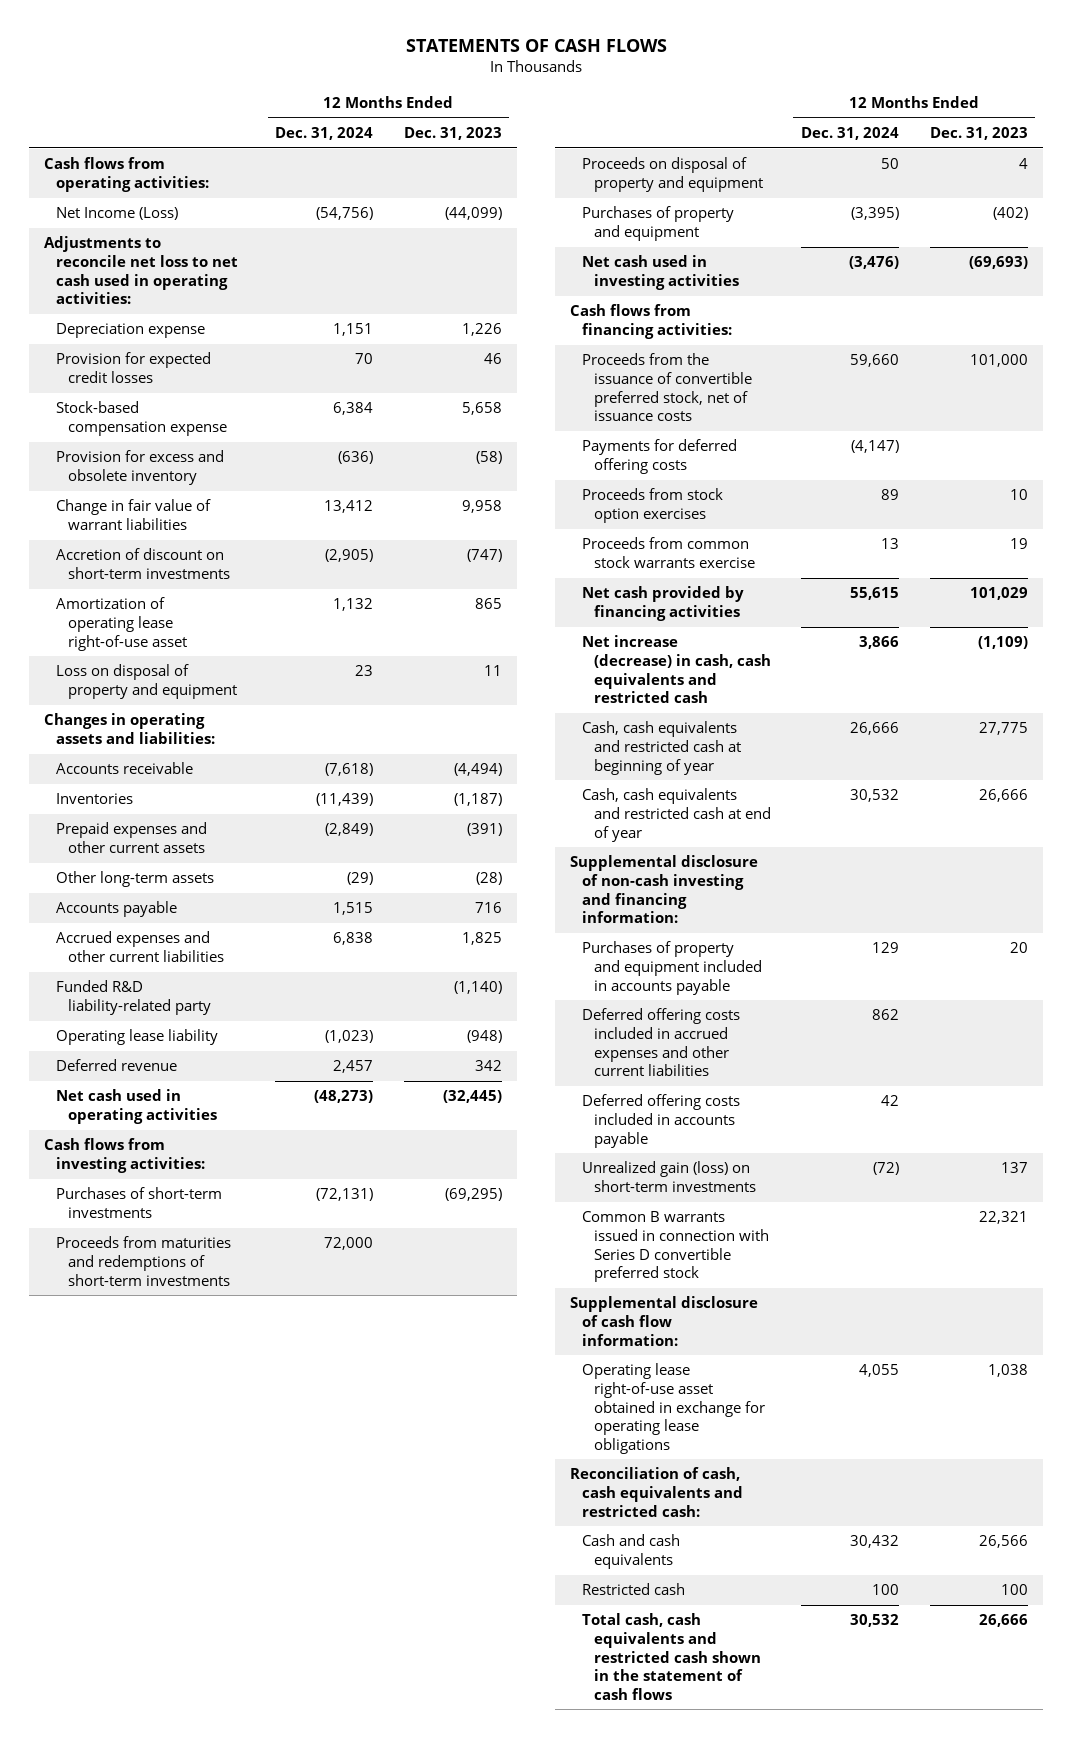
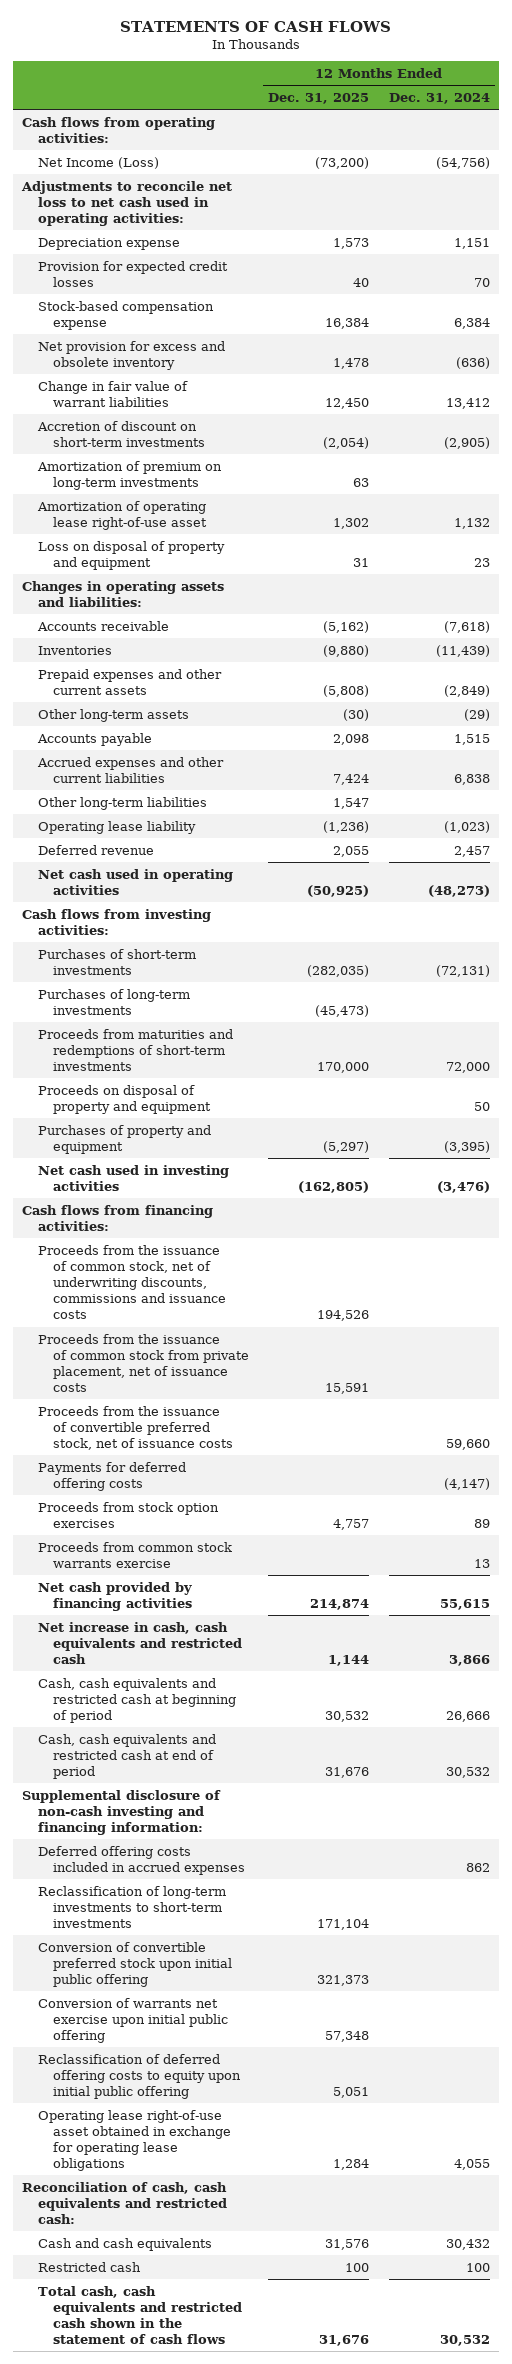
[403,126,502,140] Dec. 31, 2023 -> none
none -> [268,92,370,104] Dec. 31, 2025
[55,450,224,485] Provision for excess and obsolete inventory -> [37,340,225,370] Net provision for excess and obsolete inventory
none -> [36,460,222,490] Amortization of premium on long-term investments
[55,980,211,1015] Funded R&D liability-related party -> none
none -> [37,796,207,810] Other long-term liabilities
none -> [37,988,190,1015] Purchases of long-term investments
none -> [37,1244,226,1320] Proceeds from the issuance of common stock, net of underwriting discounts, commissions and issuance costs
none -> [37,1333,249,1392] Proceeds from the issuance of common stock from private placement, net of issuance costs
[581,635,771,704] Net increase (decrease) in cash, cash equivalents and restricted cash -> [37,1621,242,1664] Net increase in cash, cash equivalents and restricted cash
[581,721,741,775] Cash, cash equivalents and restricted cash at beginning of year -> [37,1677,236,1723] Cash, cash equivalents and restricted cash at beginning of period
[581,788,771,842] Cash, cash equivalents and restricted cash at end of year -> [37,1733,216,1779] Cash, cash equivalents and restricted cash at end of period
[581,941,762,995] Purchases of property and equipment included in accounts payable -> none
[581,1094,740,1148] Deferred offering costs included in accounts payable -> none
[581,1161,756,1192] Unrealized gain (loss) on short-term investments -> none
[581,1211,769,1283] Common B warrants issued in connection with Series D convertible preferred stock -> none
[569,1296,758,1346] Supplemental disclosure of cash flow information: -> none
[581,1008,740,1077] Deferred offering costs included in accrued expenses and other current liabilities -> [37,1845,245,1875] Deferred offering costs included in accrued expenses
none -> [37,1885,226,1928] Reclassification of long-term investments to short-term investments
none -> [37,1941,232,1987] Conversion of convertible preferred stock upon initial public offering
none -> [37,1997,228,2043] Conversion of warrants net exercise upon initial public offering
none -> [37,2053,241,2099] Reclassification of deferred offering costs to equity upon initial public offering

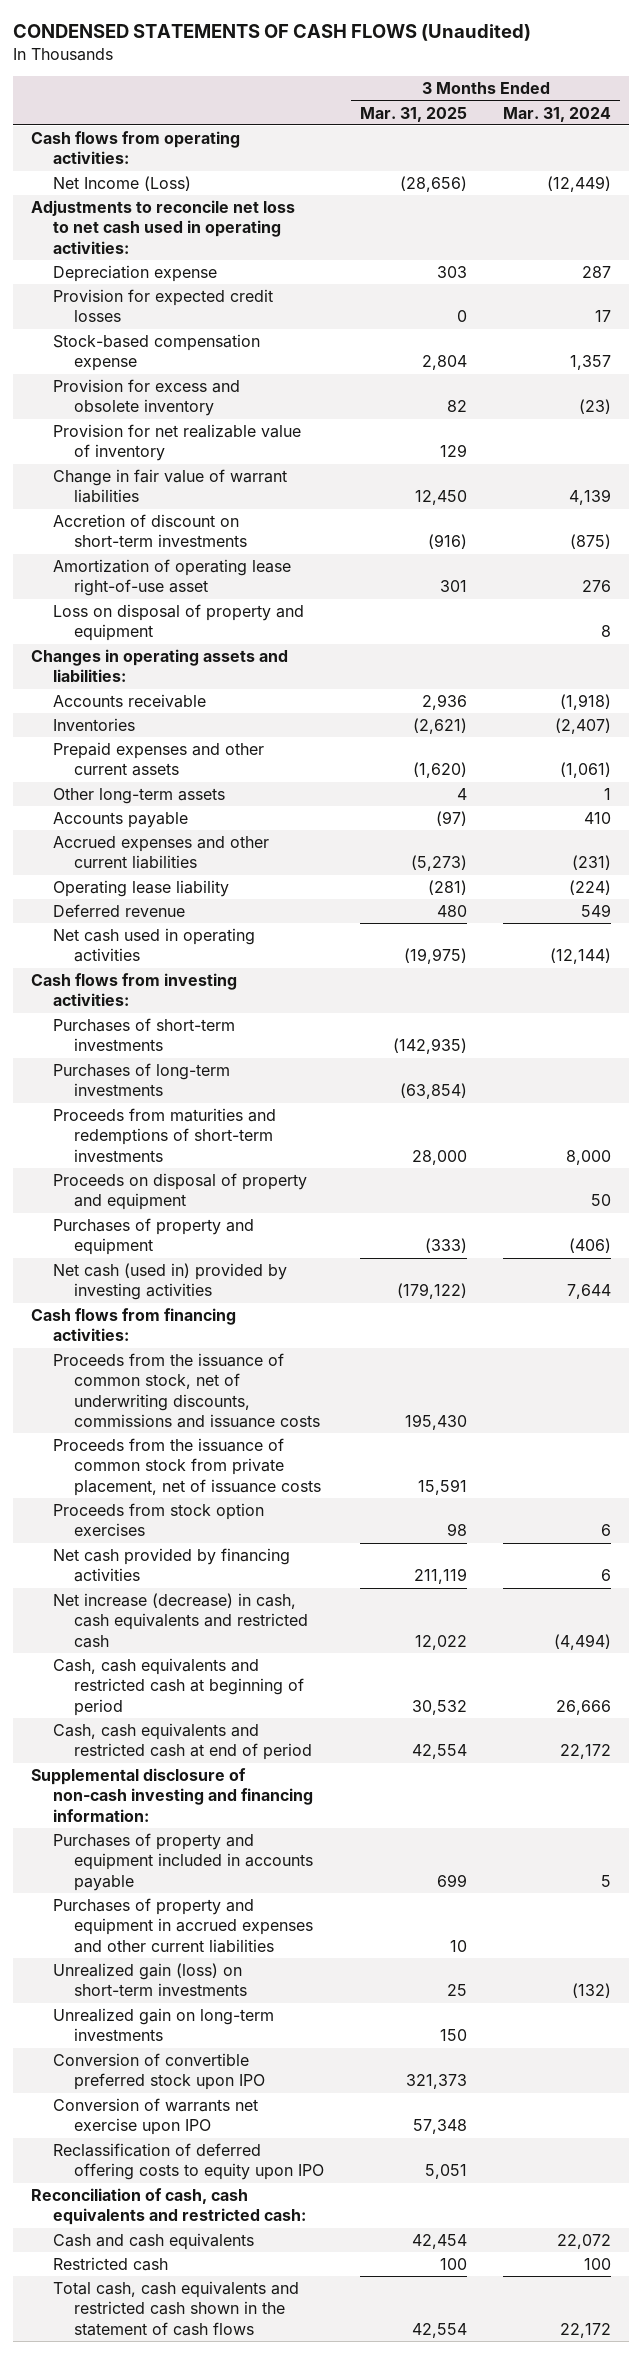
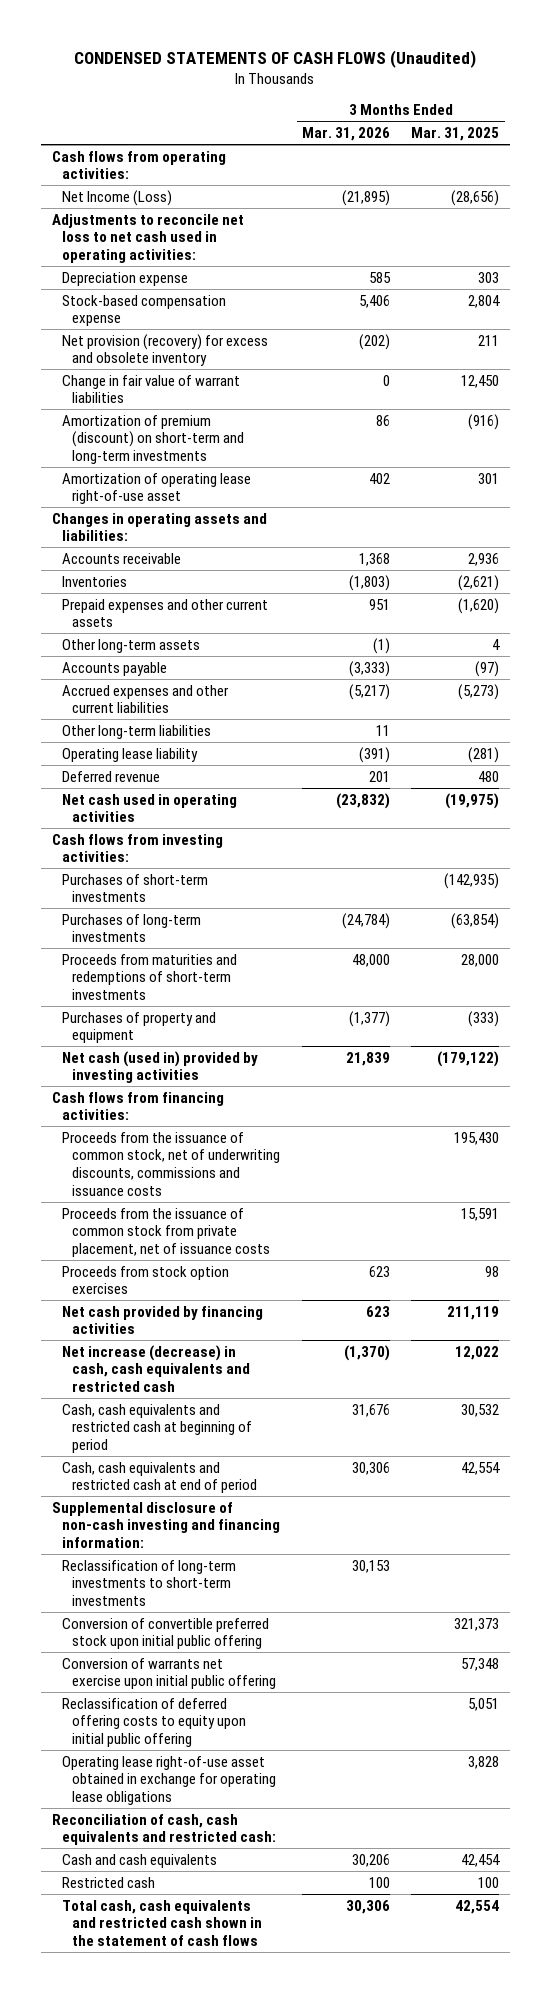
[503,106,612,122] Mar. 31, 2024 -> none
none -> [301,127,390,142] Mar. 31, 2026
[52,289,273,323] Provision for expected credit losses -> none
[52,424,301,462] Provision for net realizable value of inventory -> none
[52,379,240,417] Provision for excess and obsolete inventory -> [62,333,269,367] Net provision (recovery) for excess and obsolete inventory
[446,400,467,413] 82 -> [478,334,500,346] 211
[52,514,247,548] Accretion of discount on short-term investments -> [62,414,245,465] Amortization of premium (discount) on short-term and long-term investments
[52,604,304,642] Loss on disposal of property and equipment -> none
none -> [62,724,212,739] Other long-term liabilities
[52,1173,307,1211] Proceeds on disposal of property and equipment -> none
[52,1833,313,1891] Purchases of property and equipment included in accounts payable -> none
[52,1898,313,1953] Purchases of property and equipment in accrued expenses and other current liabilities -> none
[52,1963,247,1997] Unrealized gain (loss) on short-term investments -> none
[52,2008,274,2042] Unrealized gain on long-term investments -> none
none -> [62,1559,237,1607] Reclassification of long-term investments to short-term investments
[52,2053,265,2091] Conversion of convertible preferred stock upon IPO -> [62,1617,270,1650] Conversion of convertible preferred stock upon initial public offering
[52,2098,258,2136] Conversion of warrants net exercise upon IPO -> [62,1657,277,1690] Conversion of warrants net exercise upon initial public offering
[52,2143,324,2181] Reclassification of deferred offering costs to equity upon IPO -> [62,1697,247,1748] Reclassification of deferred offering costs to equity upon initial public offering
none -> [62,1755,277,1806] Operating lease right-of-use asset obtained in exchange for operating lease obligations

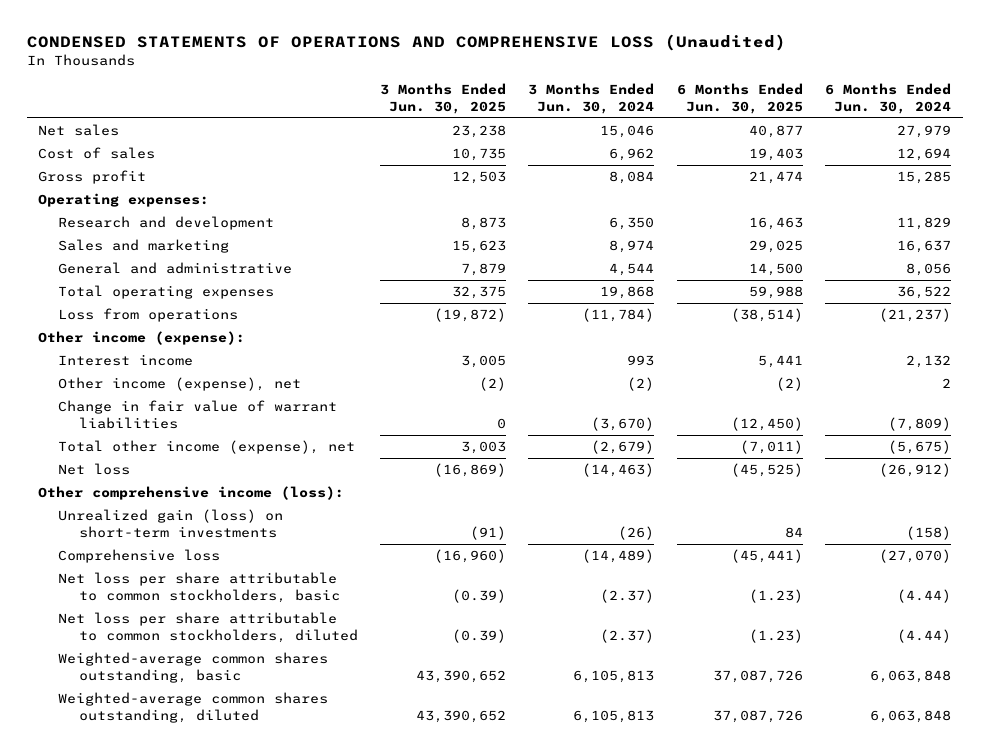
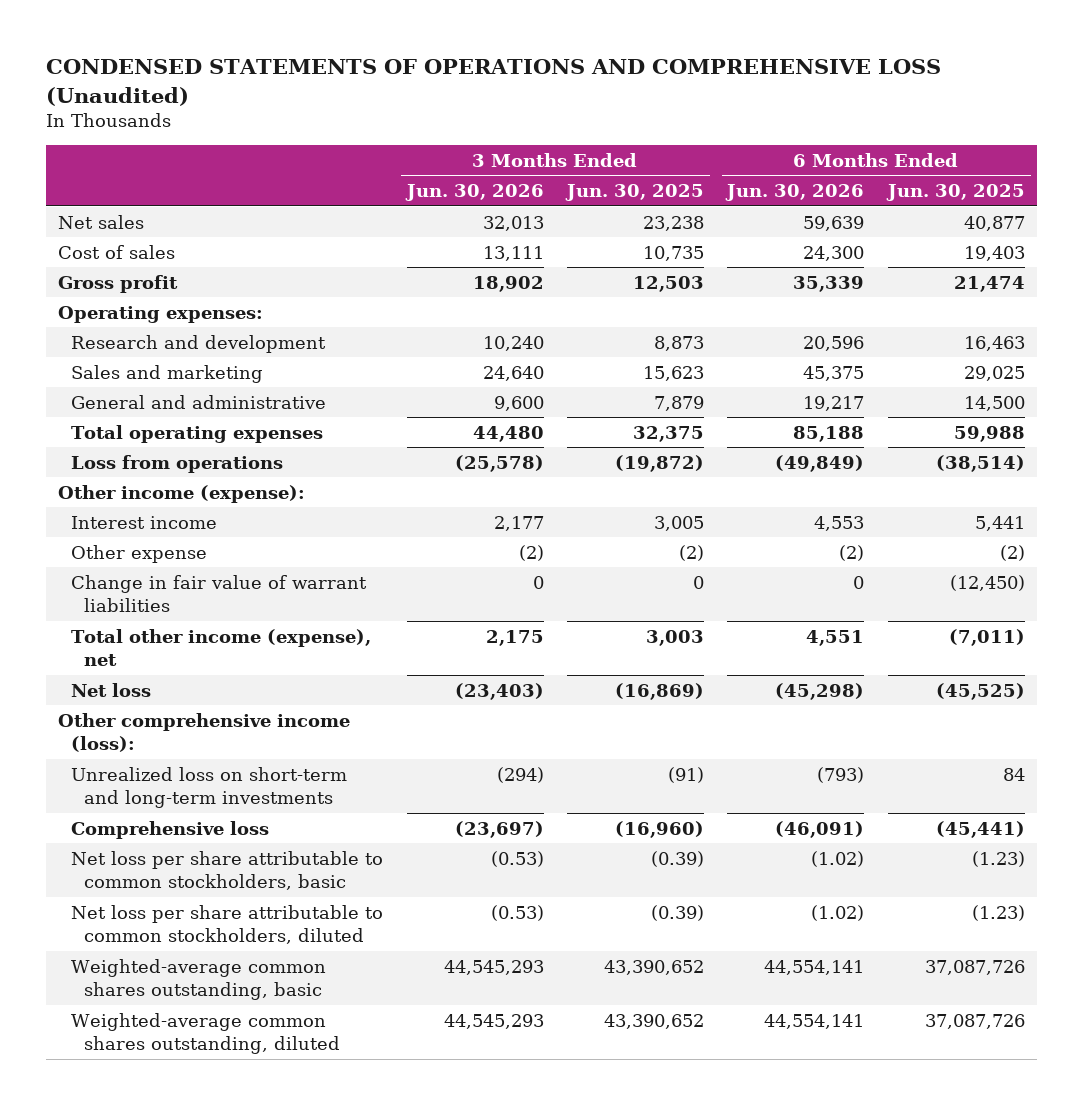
[528,83,655,114] 3 Months Ended Jun. 30, 2024 -> none
[825,83,952,114] 6 Months Ended Jun. 30, 2024 -> none
none -> [404,184,544,202] Jun. 30, 2026
none -> [725,184,865,202] Jun. 30, 2026
[58,377,302,392] Other income (expense), net -> [71,544,208,563] Other expense
[58,509,284,538] Unrealized gain (loss) on short-term investments -> [71,766,348,809] Unrealized loss on short-term and long-term investments

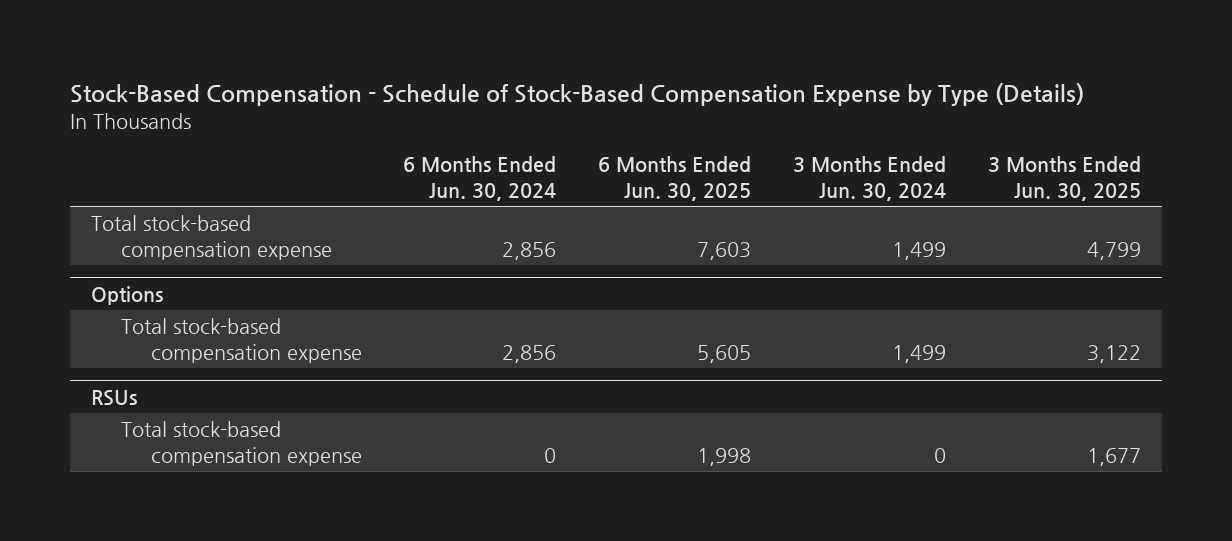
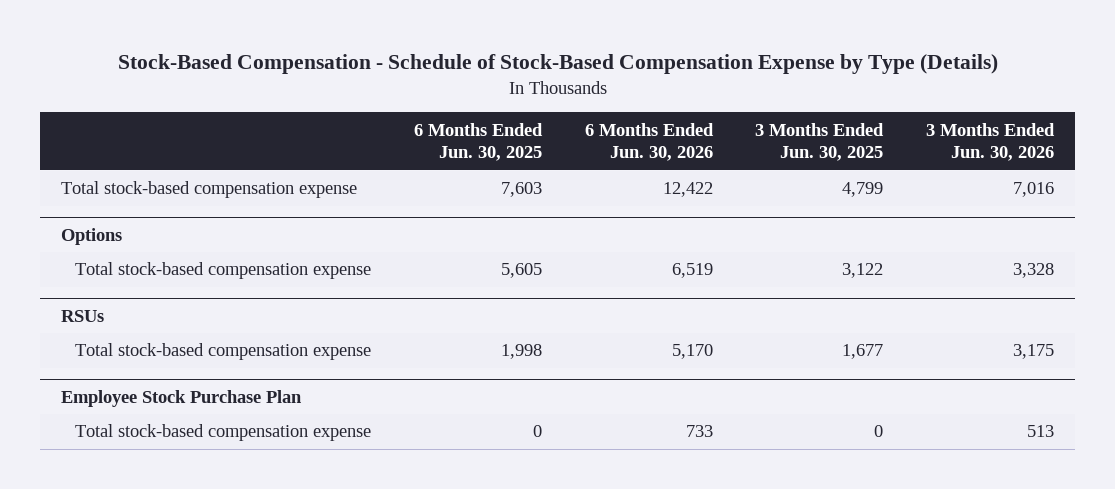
[403,156,557,202] 6 Months Ended Jun. 30, 2024 -> none
[793,156,947,202] 3 Months Ended Jun. 30, 2024 -> none
none -> [584,122,714,162] 6 Months Ended Jun. 30, 2026
none -> [925,122,1055,162] 3 Months Ended Jun. 30, 2026
none -> [61,389,303,407] Employee Stock Purchase Plan
none -> [75,424,372,442] Total stock-based compensation expense

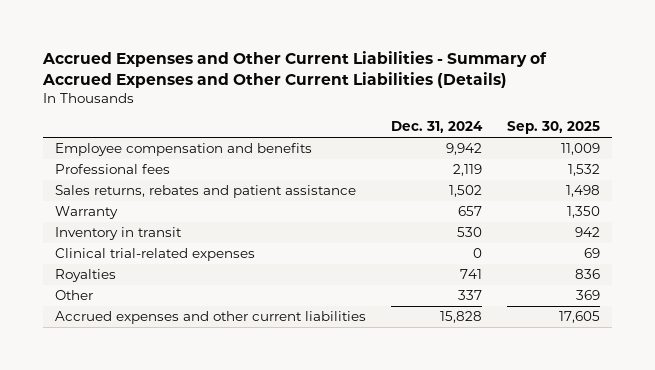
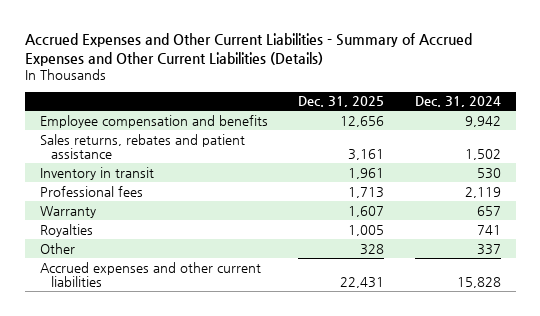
[506,121,600,135] Sep. 30, 2025 -> none
none -> [298,96,385,108] Dec. 31, 2025
[55,248,256,262] Clinical trial-related expenses -> none
[55,164,171,175] Professional fees -> [39,185,143,197] Professional fees
[55,206,119,220] Warranty -> [39,205,96,218] Warranty

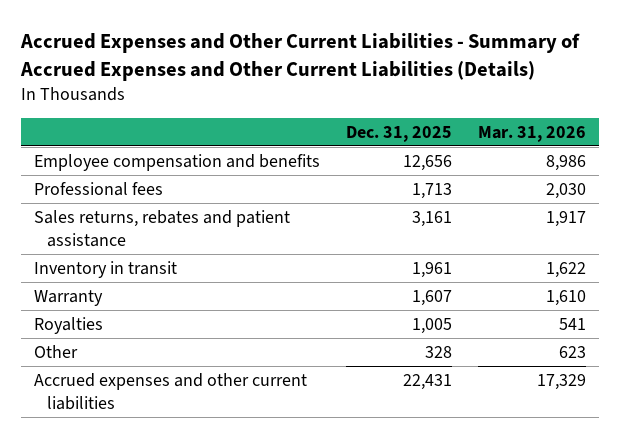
[414,96,501,108] Dec. 31, 2024 -> none
none -> [478,125,587,142] Mar. 31, 2026
[39,185,143,197] Professional fees -> [33,181,163,196] Professional fees

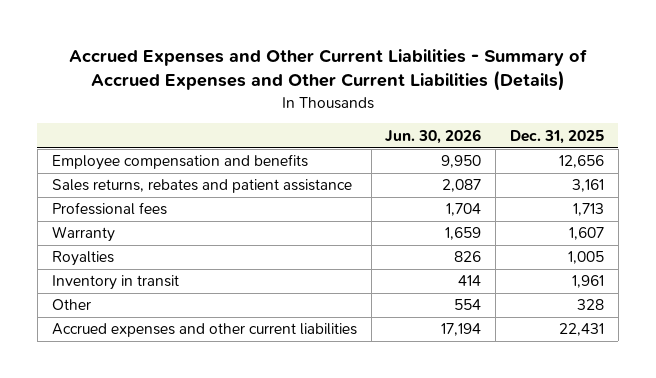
[478,125,587,142] Mar. 31, 2026 -> none
none -> [385,128,482,144] Jun. 30, 2026
[33,181,163,196] Professional fees -> [51,202,167,216] Professional fees
[33,260,177,278] Inventory in transit -> [51,275,179,291] Inventory in transit

